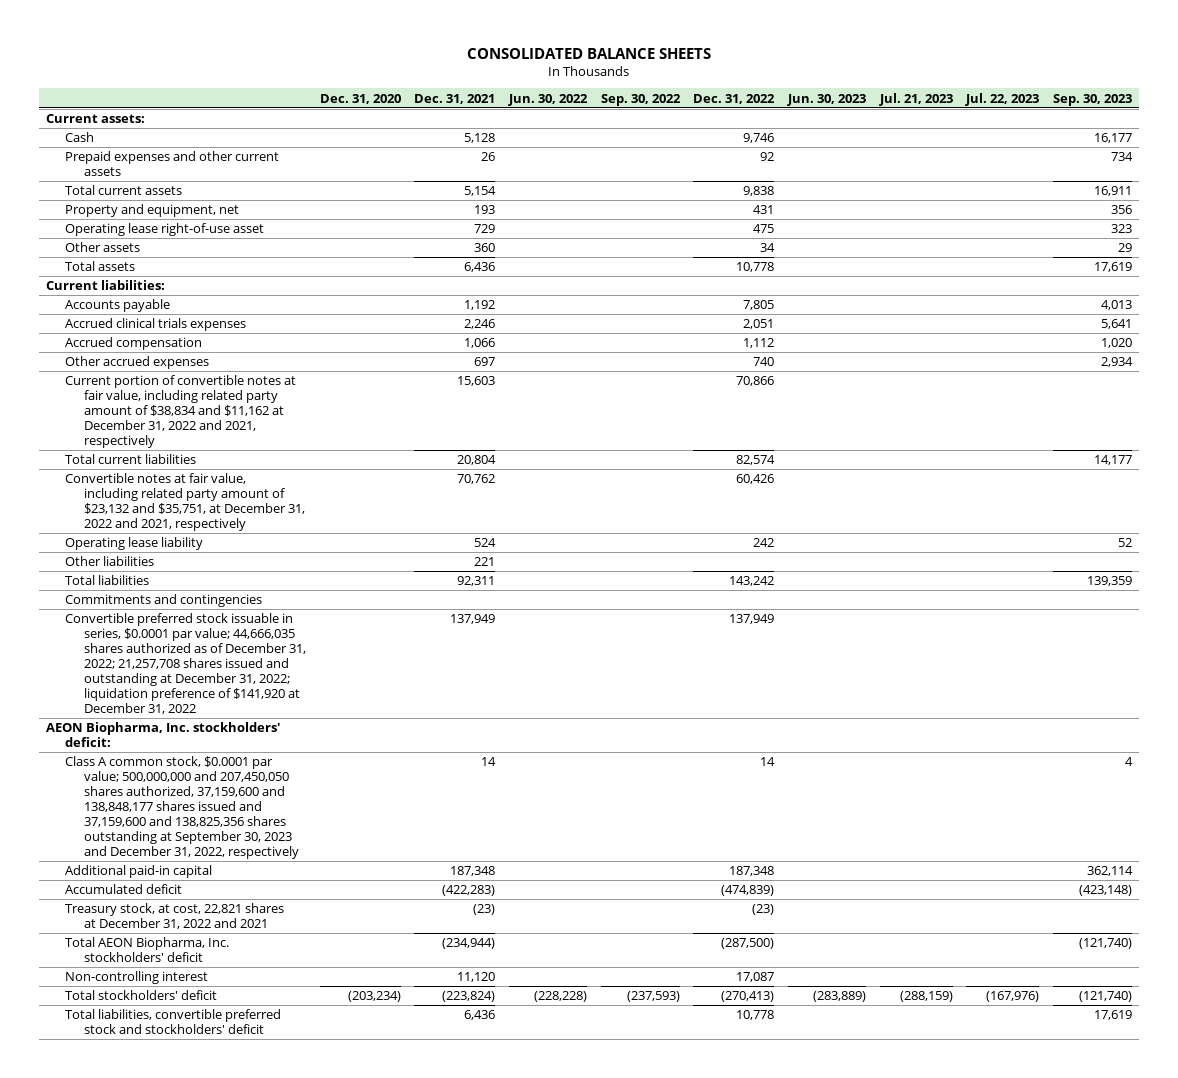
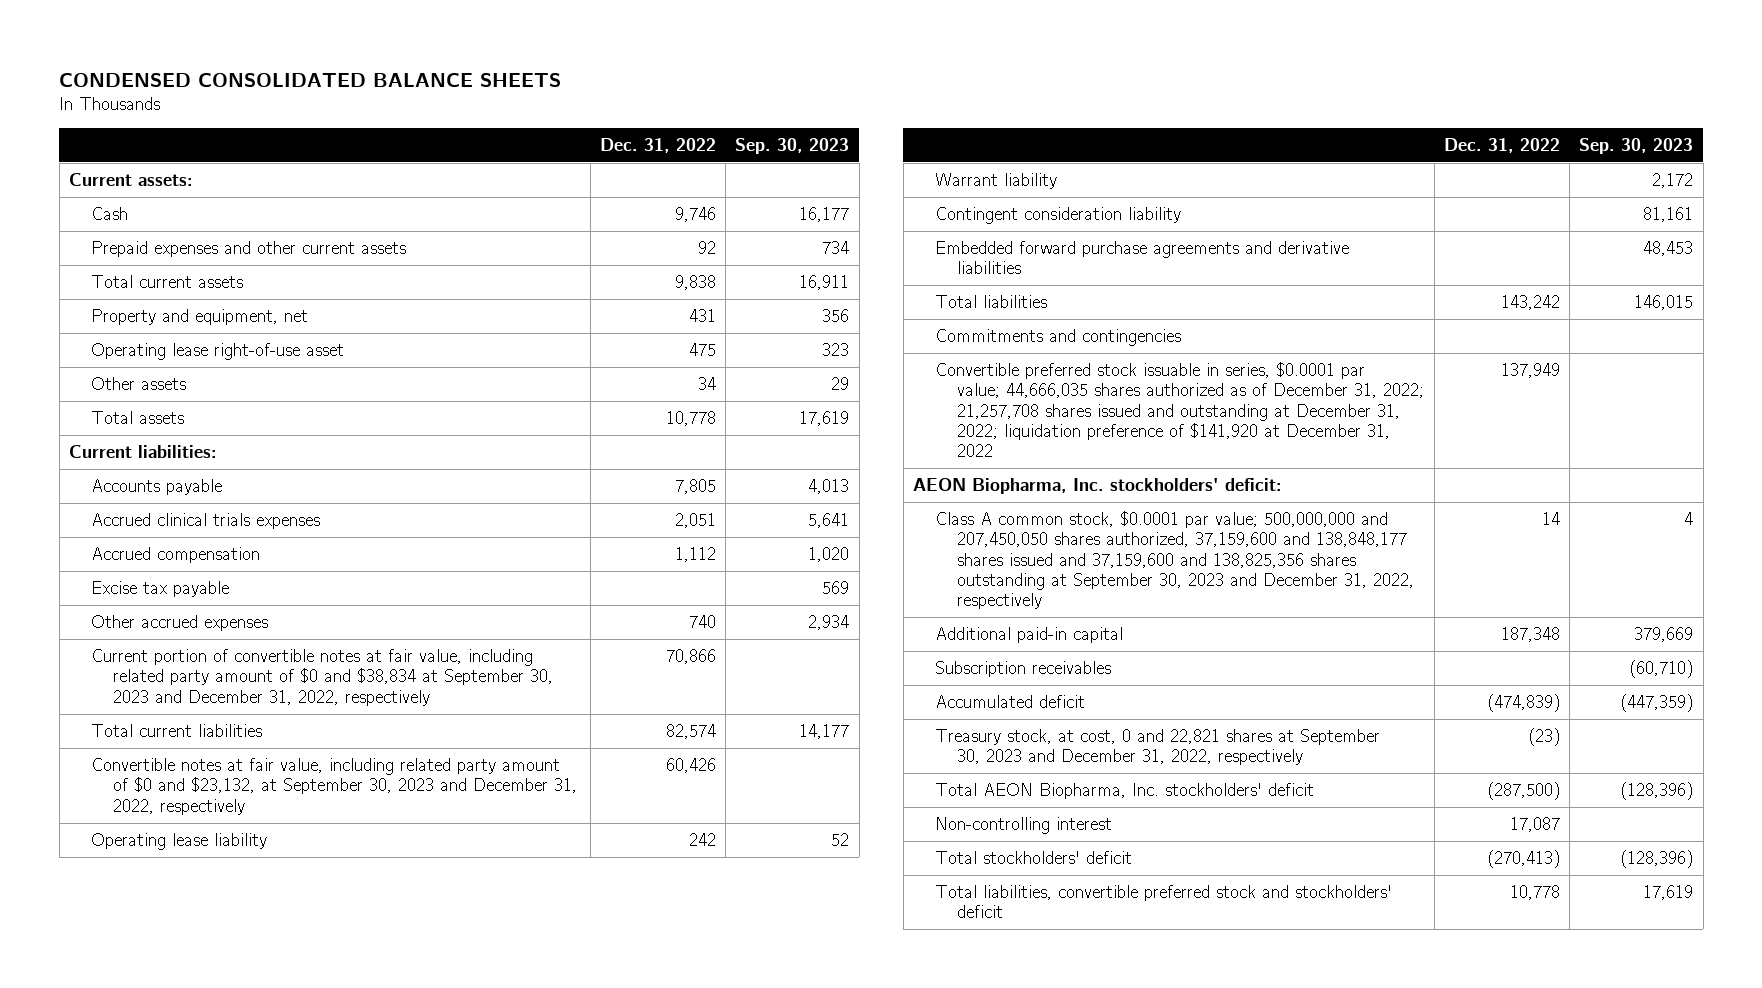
[467,47,712,59] CONSOLIDATED BALANCE SHEETS -> [59,72,562,87] CONDENSED CONSOLIDATED BALANCE SHEETS
[319,93,401,104] Dec. 31, 2020 -> none
[414,93,496,104] Dec. 31, 2021 -> none
[507,93,588,106] Jun. 30, 2022 -> none
[600,93,681,106] Sep. 30, 2022 -> none
[786,93,866,106] Jun. 30, 2023 -> none
[878,92,953,106] Jul. 21, 2023 -> none
[965,92,1040,106] Jul. 22, 2023 -> none
none -> [91,581,230,598] Excise tax payable
[65,375,297,449] Current portion of convertible notes at fair value, including related party amount of $38,834 and $11,162 at December 31, 2022 and 2021, respectively -> [91,649,554,706] Current portion of convertible notes at fair value, including related party amount of $0 and $38,834 at September 30, 2023 and December 31, 2022, respectively
[65,473,306,532] Convertible notes at fair value, including related party amount of $23,132 and $35,751, at December 31, 2022 and 2021, respectively -> [91,758,578,815] Convertible notes at fair value, including related party amount of $0 and $23,132, at September 30, 2023 and December 31, 2022, respectively
[65,556,155,567] Other liabilities -> none
none -> [935,173,1058,190] Warrant liability
none -> [935,207,1182,225] Contingent consideration liability
none -> [935,241,1350,275] Embedded forward purchase agreements and derivative liabilities
[1086,576,1132,587] 139,359 -> [1634,295,1694,311] 146,015
[1086,866,1133,877] 362,114 -> [1634,627,1694,643] 379,669
none -> [935,661,1112,678] Subscription receivables
[1078,885,1132,897] (423,148) -> [1620,694,1694,713] (447,359)
[65,903,285,930] Treasury stock, at cost, 22,821 shares at December 31, 2022 and 2021 -> [935,729,1381,766] Treasury stock, at cost, 0 and 22,821 shares at September 30, 2023 and December 31, 2022, respectively
[1078,938,1132,950] (121,740) -> [1620,782,1694,801] (128,396)
[1078,991,1132,1003] (121,740) -> [1620,850,1694,869] (128,396)

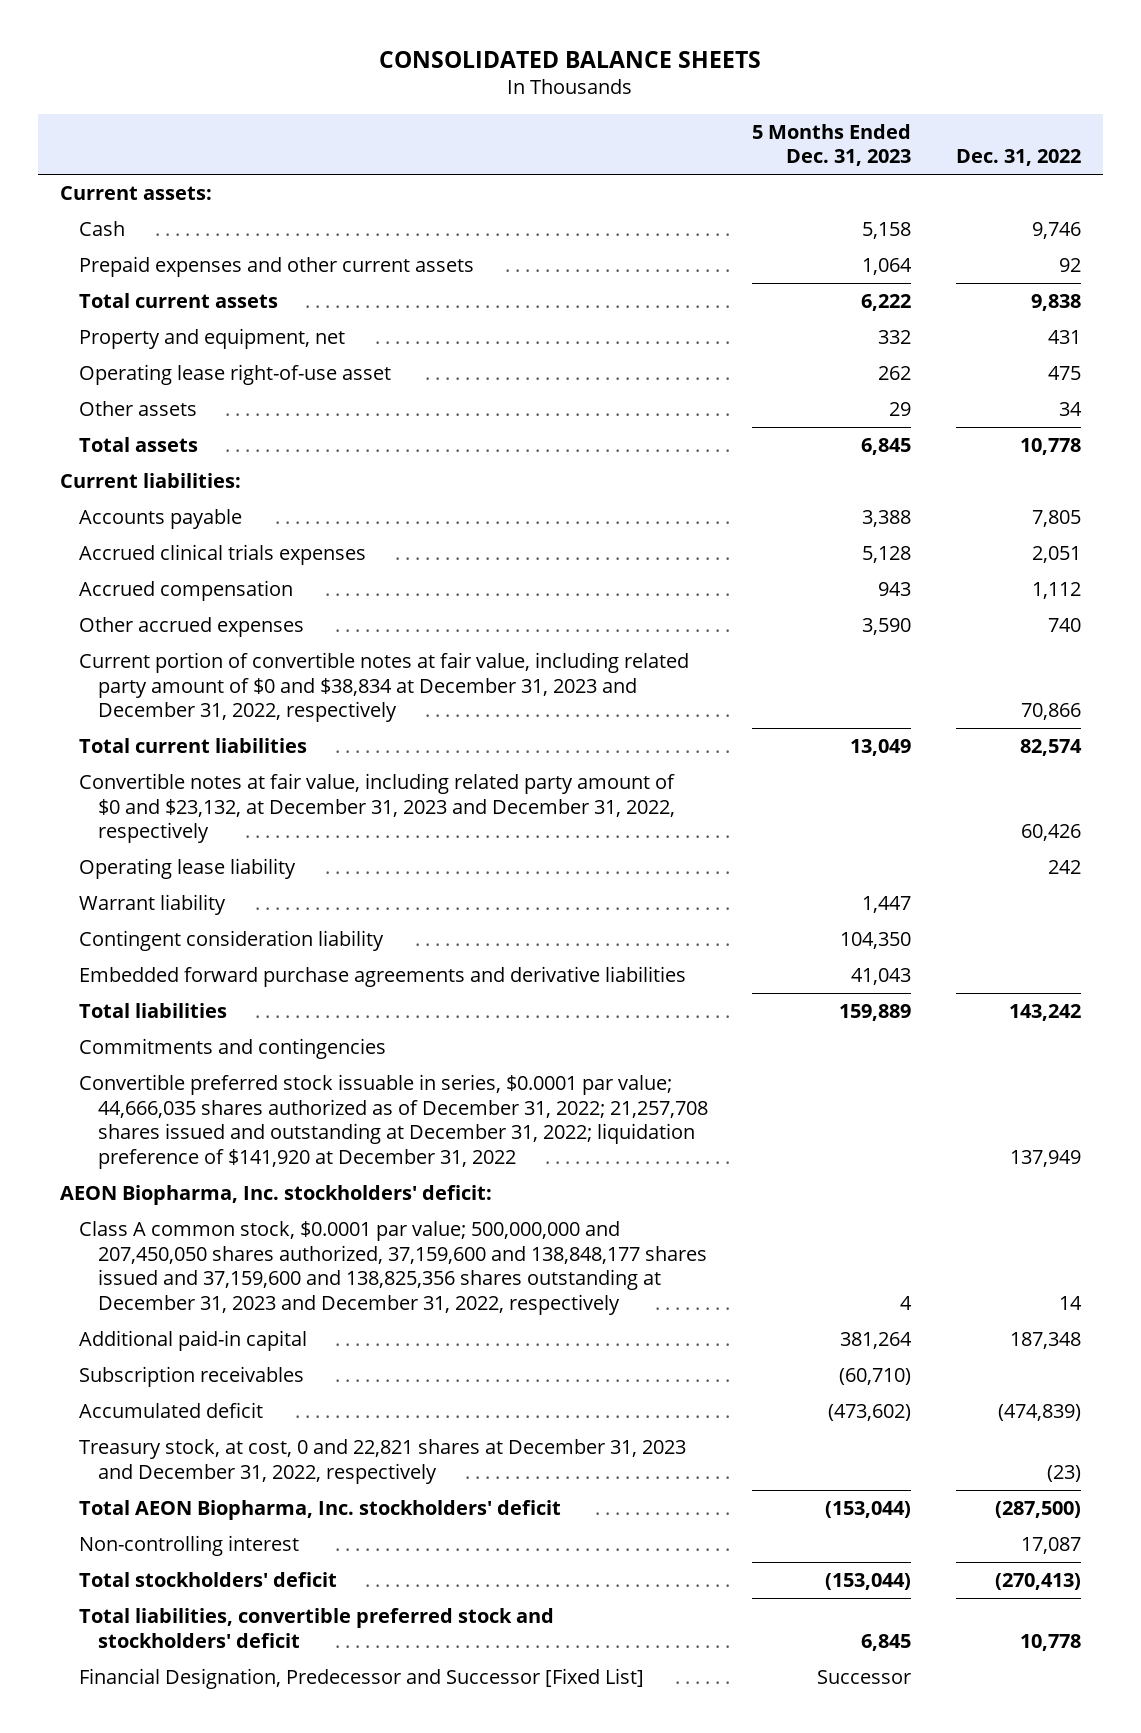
[59,72,562,87] CONDENSED CONSOLIDATED BALANCE SHEETS -> [379,51,762,69] CONSOLIDATED BALANCE SHEETS
[735,137,850,154] Sep. 30, 2023 -> none
none -> [752,123,912,167] 5 Months Ended Dec. 31, 2023
[91,581,230,598] Excise tax payable -> none
[91,649,554,706] Current portion of convertible notes at fair value, including related party amount of $0 and $38,834 at September 30, 2023 and December 31, 2022, respectively -> [79,651,690,723] Current portion of convertible notes at fair value, including related party amount of $0 and $38,834 at December 31, 2023 and December 31, 2022, respectively
[91,758,578,815] Convertible notes at fair value, including related party amount of $0 and $23,132, at September 30, 2023 and December 31, 2022, respectively -> [79,772,676,844] Convertible notes at fair value, including related party amount of $0 and $23,132, at December 31, 2023 and December 31, 2022, respectively
[935,511,1415,610] Class A common stock, $0.0001 par value; 500,000,000 and 207,450,050 shares authorized, 37,159,600 and 138,848,177 shares issued and 37,159,600 and 138,825,356 shares outstanding at September 30, 2023 and December 31, 2022, respectively -> [79,1220,708,1315] Class A common stock, $0.0001 par value; 500,000,000 and 207,450,050 shares authorized, 37,159,600 and 138,848,177 shares issued and 37,159,600 and 138,825,356 shares outstanding at December 31, 2023 and December 31, 2022, respectively
[935,729,1381,766] Treasury stock, at cost, 0 and 22,821 shares at September 30, 2023 and December 31, 2022, respectively -> [79,1438,687,1484] Treasury stock, at cost, 0 and 22,821 shares at December 31, 2023 and December 31, 2022, respectively
none -> [79,1667,645,1689] Financial Designation, Predecessor and Successor [Fixed List]

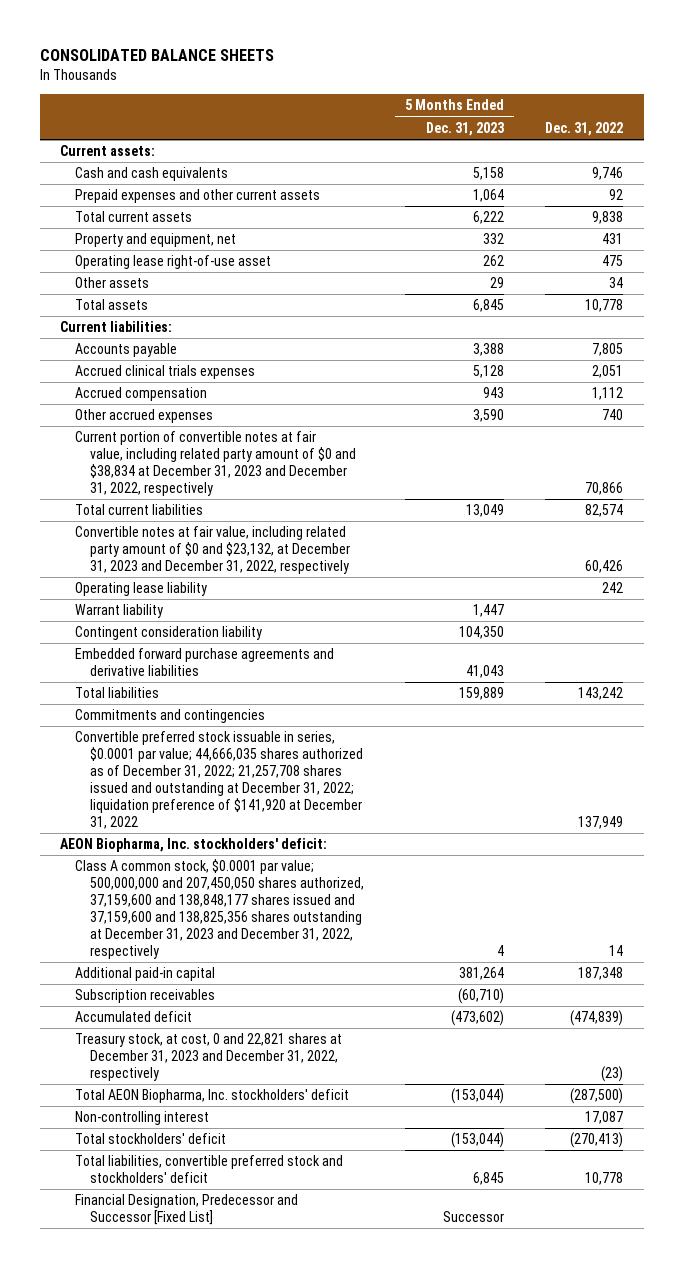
[79,220,126,236] Cash -> [75,167,229,182] Cash and cash equivalents

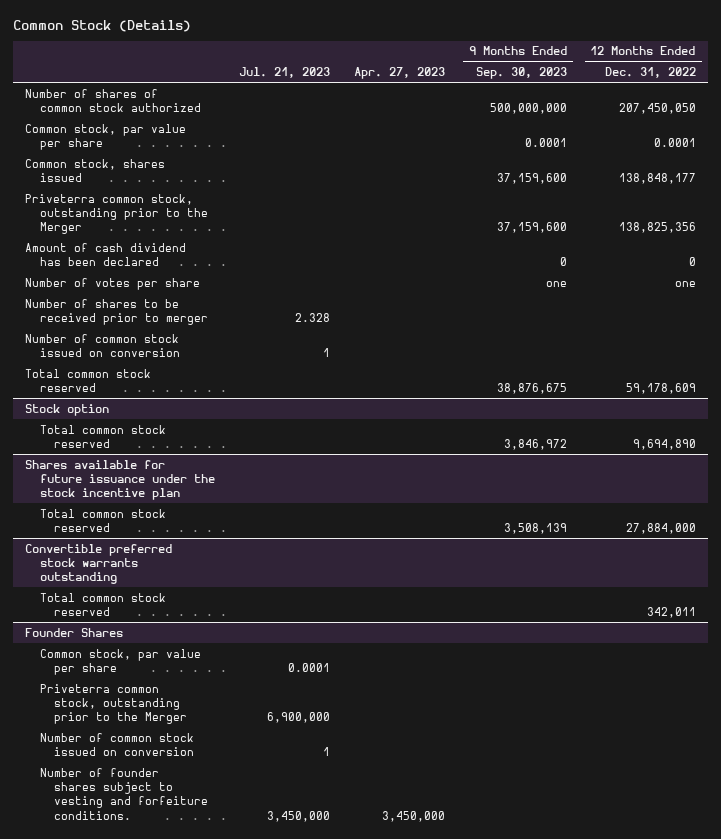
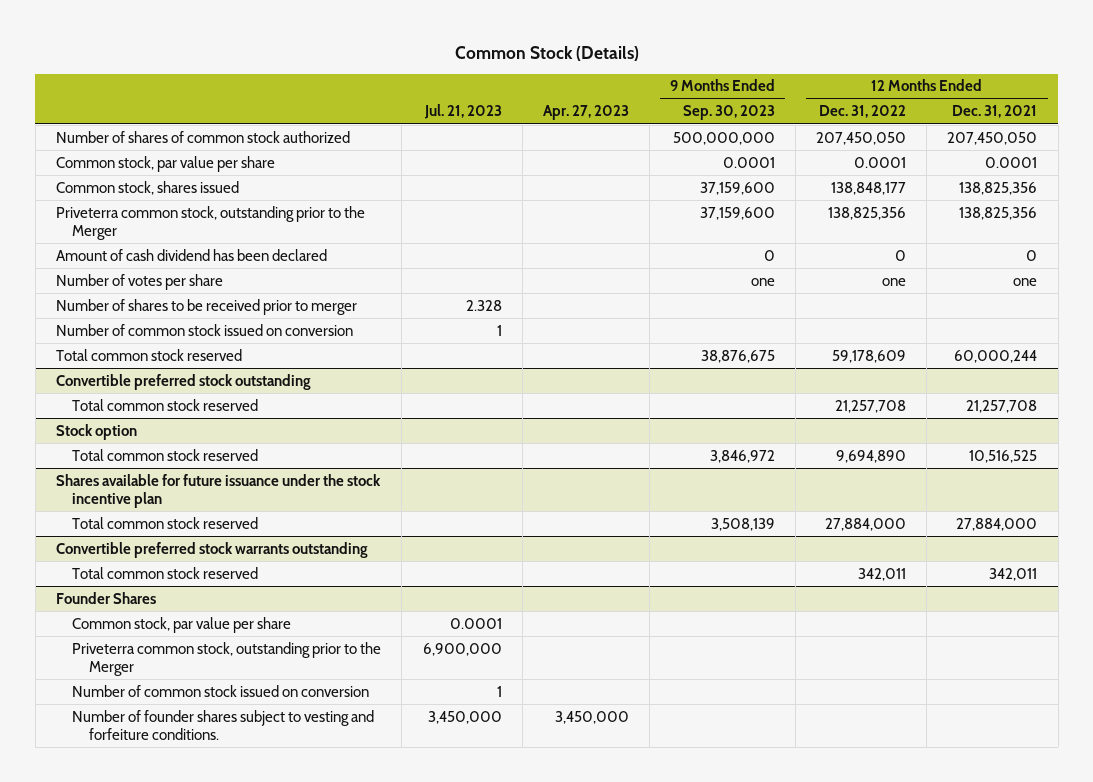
none -> [952,105,1038,119] Dec. 31, 2021
none -> [55,373,311,390] Convertible preferred stock outstanding
none -> [72,398,259,411] Total common stock reserved

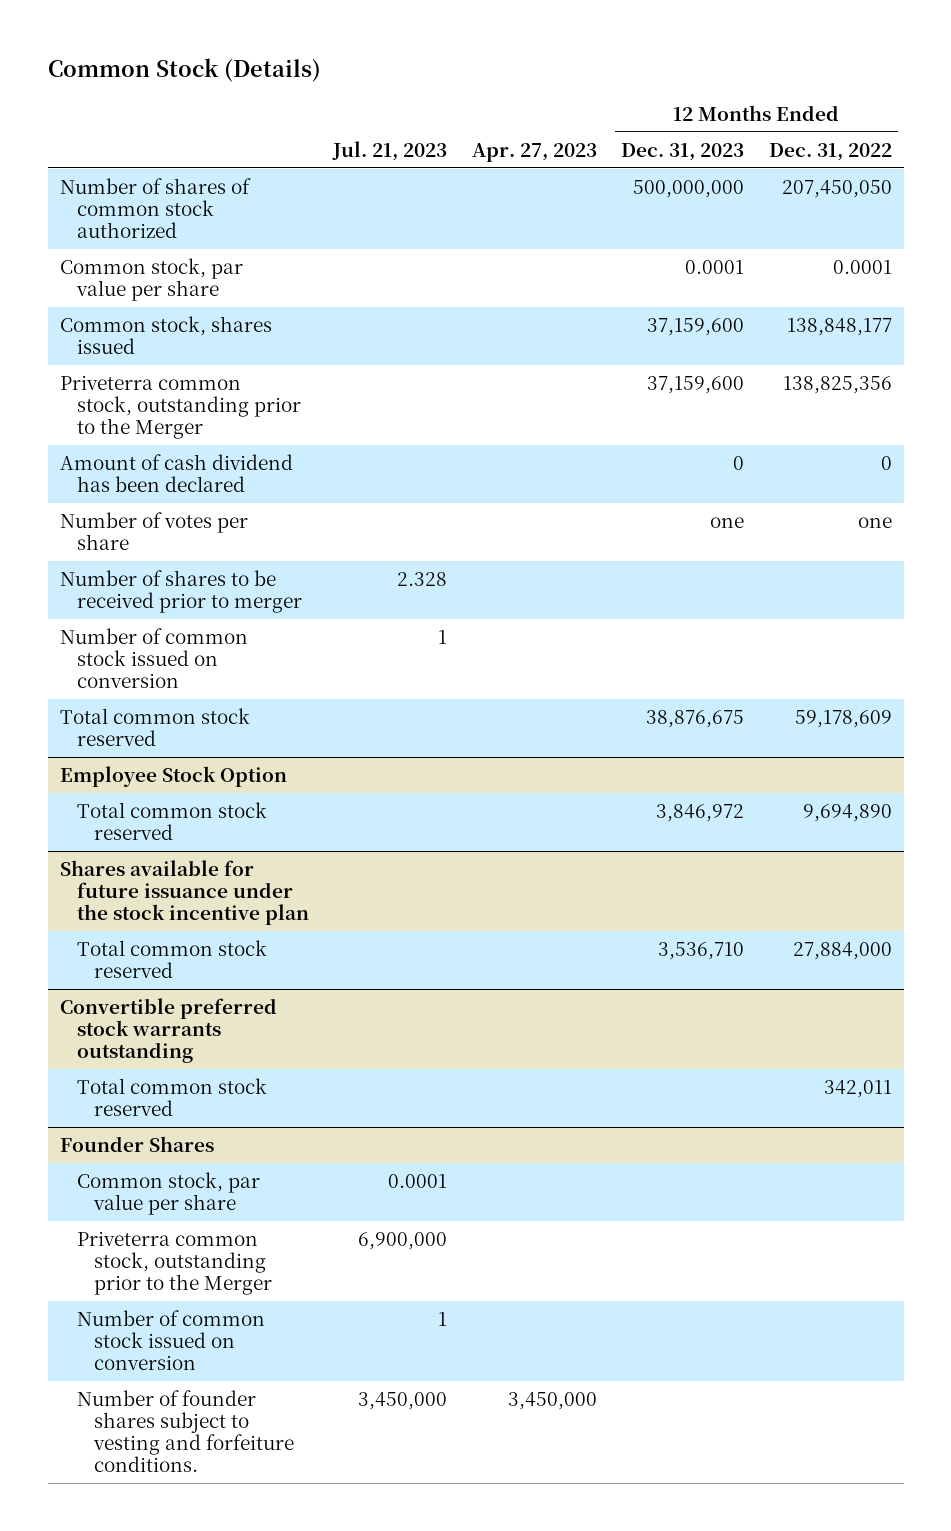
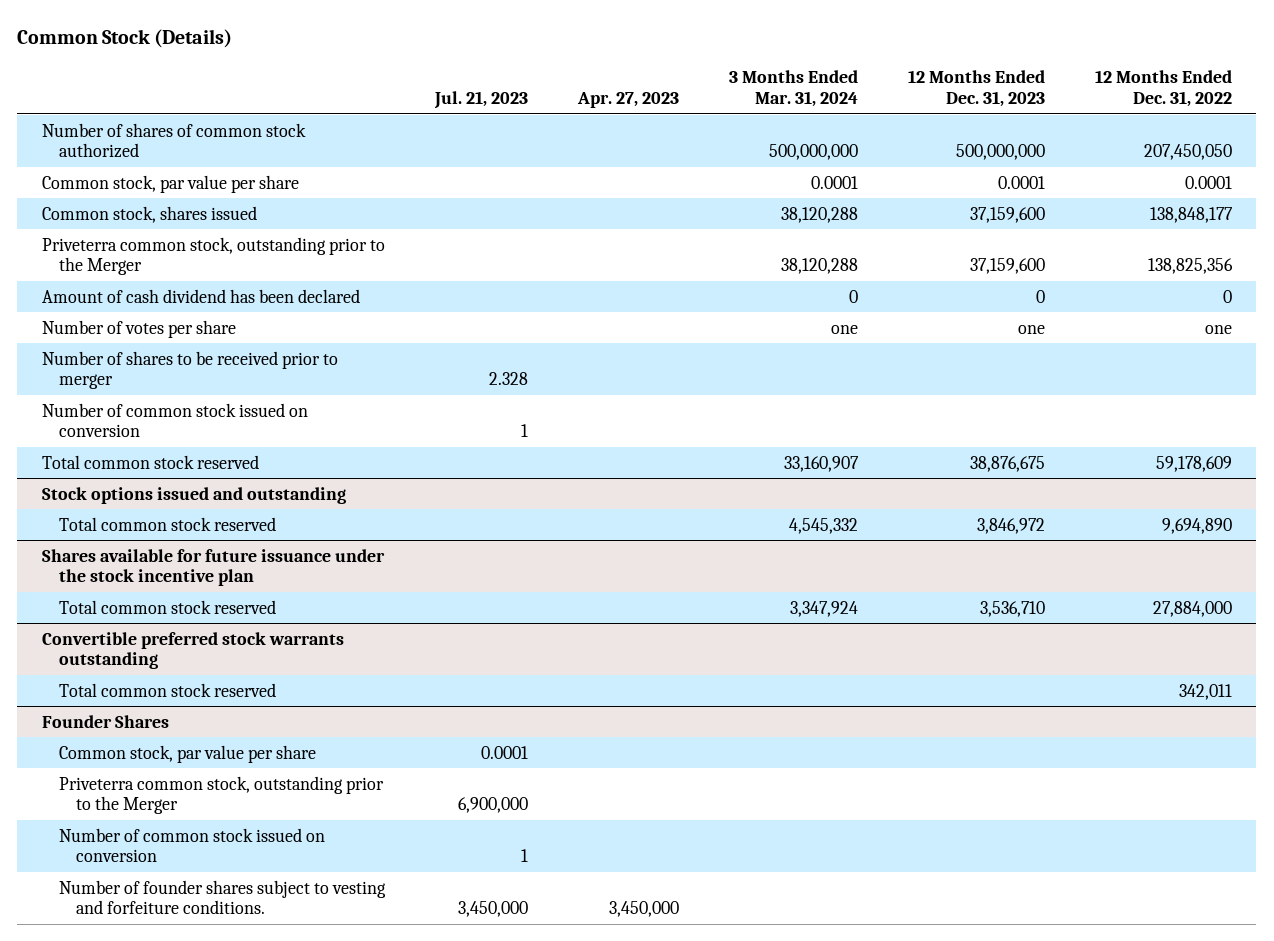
none -> [728,69,858,107] 3 Months Ended Mar. 31, 2024
[59,765,287,787] Employee Stock Option -> [42,486,347,504] Stock options issued and outstanding

